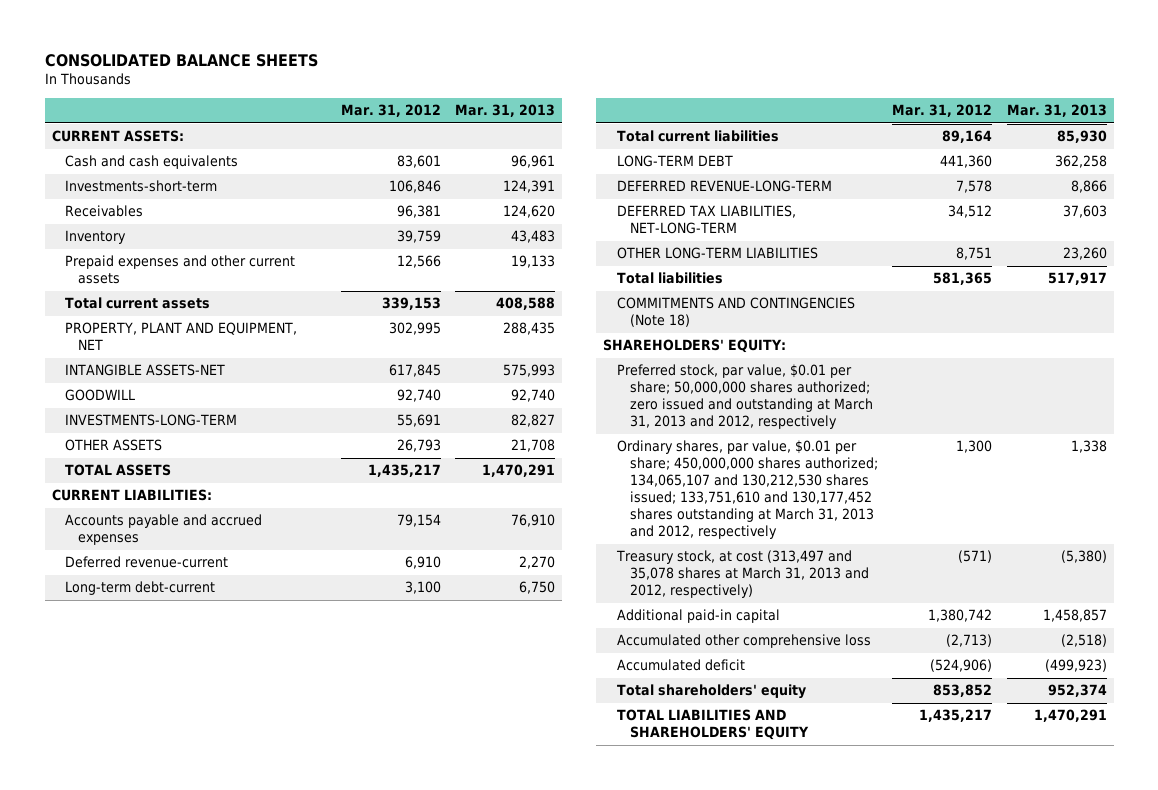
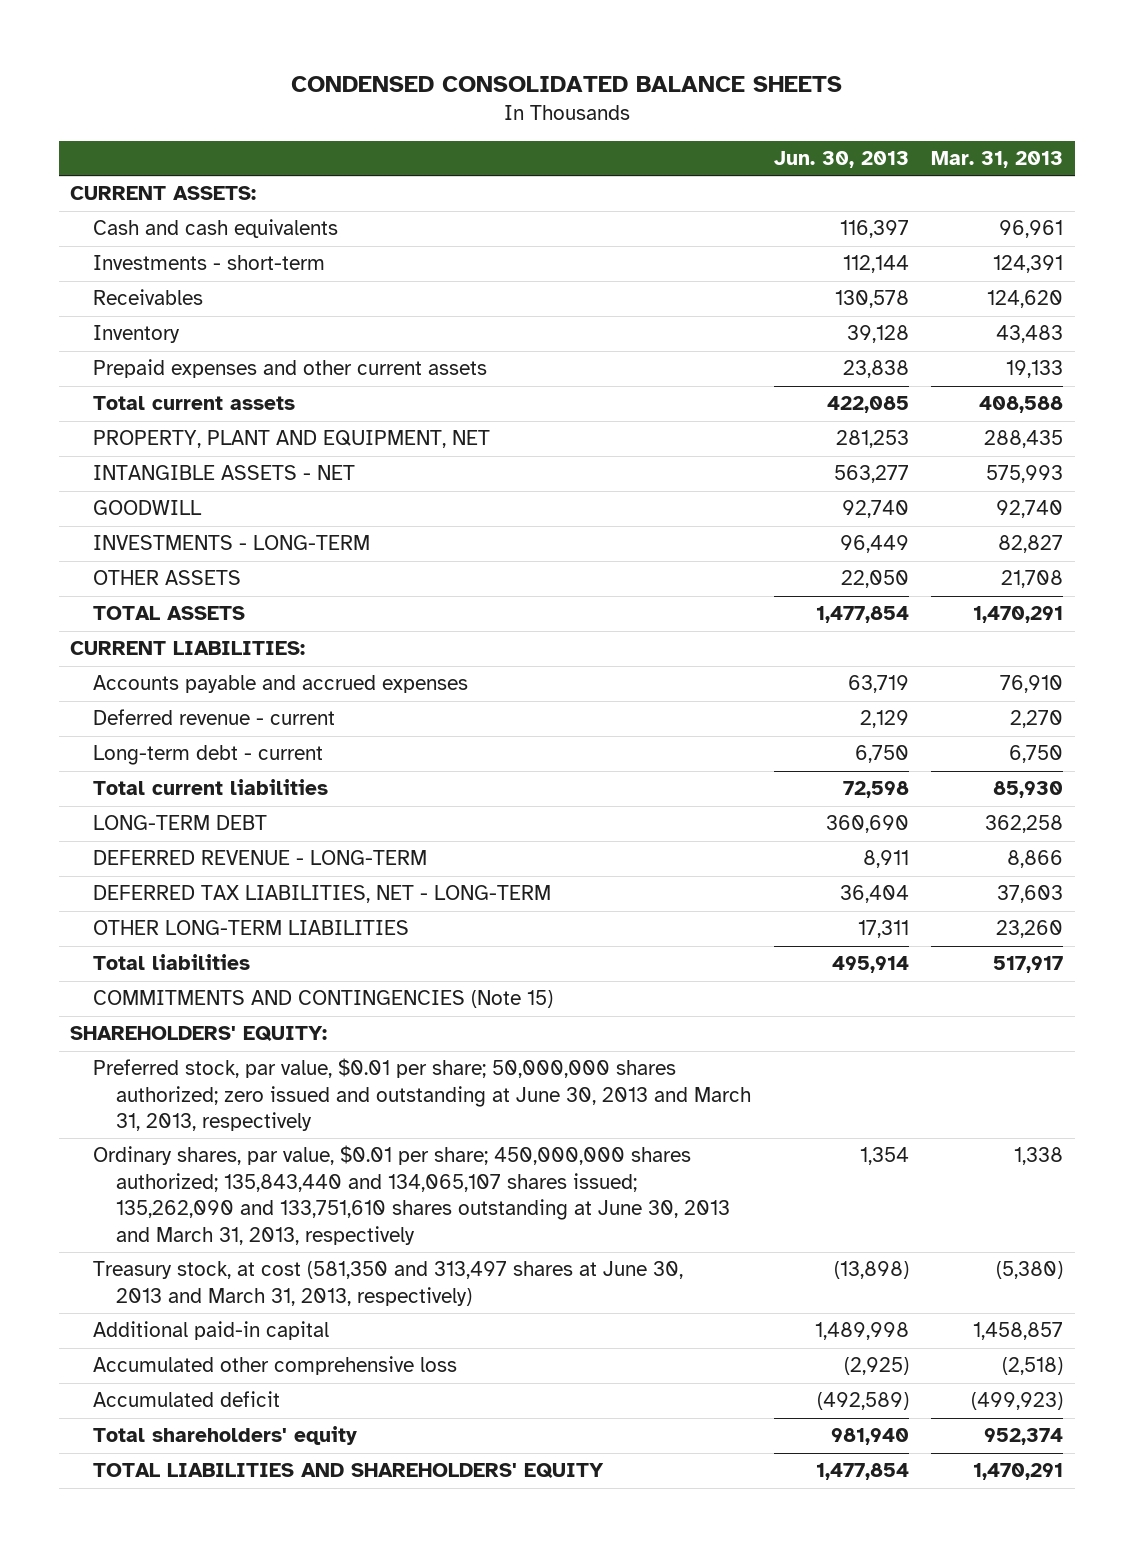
[44,53,318,67] CONSOLIDATED BALANCE SHEETS -> [290,75,842,92] CONDENSED CONSOLIDATED BALANCE SHEETS
[340,104,441,118] Mar. 31, 2012 -> none
none -> [773,151,909,169] Jun. 30, 2013
[65,180,218,193] Investments-short-term -> [93,255,326,271] Investments - short-term
[65,364,226,377] INTANGIBLE ASSETS-NET -> [93,465,356,481] INTANGIBLE ASSETS - NET
[65,414,238,427] INVESTMENTS-LONG-TERM -> [93,535,371,551] INVESTMENTS - LONG-TERM
[65,556,229,569] Deferred revenue-current -> [93,709,336,726] Deferred revenue - current
[65,581,216,596] Long-term debt-current -> [93,745,324,766] Long-term debt - current
[616,180,832,193] DEFERRED REVENUE-LONG-TERM -> [93,850,428,866] DEFERRED REVENUE - LONG-TERM
[616,205,796,235] DEFERRED TAX LIABILITIES, NET-LONG-TERM -> [93,885,552,904] DEFERRED TAX LIABILITIES, NET - LONG-TERM
[616,297,855,328] COMMITMENTS AND CONTINGENCIES (Note 18) -> [93,990,554,1009] COMMITMENTS AND CONTINGENCIES (Note 15)
[616,364,874,430] Preferred stock, par value, $0.01 per share; 50,000,000 shares authorized; zero issued and outstanding at March 31, 2013 and 2012, respectively -> [93,1058,752,1132] Preferred stock, par value, $0.01 per share; 50,000,000 shares authorized; zero issued and outstanding at June 30, 2013 and March 31, 2013, respectively
[616,440,879,540] Ordinary shares, par value, $0.01 per share; 450,000,000 shares authorized; 134,065,107 and 130,212,530 shares issued; 133,751,610 and 130,177,452 shares outstanding at March 31, 2013 and 2012, respectively -> [93,1145,731,1245] Ordinary shares, par value, $0.01 per share; 450,000,000 shares authorized; 135,843,440 and 134,065,107 shares issued; 135,262,090 and 133,751,610 shares outstanding at June 30, 2013 and March 31, 2013, respectively
[615,550,870,599] Treasury stock, at cost (313,497 and 35,078 shares at March 31, 2013 and 2012, respectively) -> [93,1261,684,1306] Treasury stock, at cost (581,350 and 313,497 shares at June 30, 2013 and March 31, 2013, respectively)

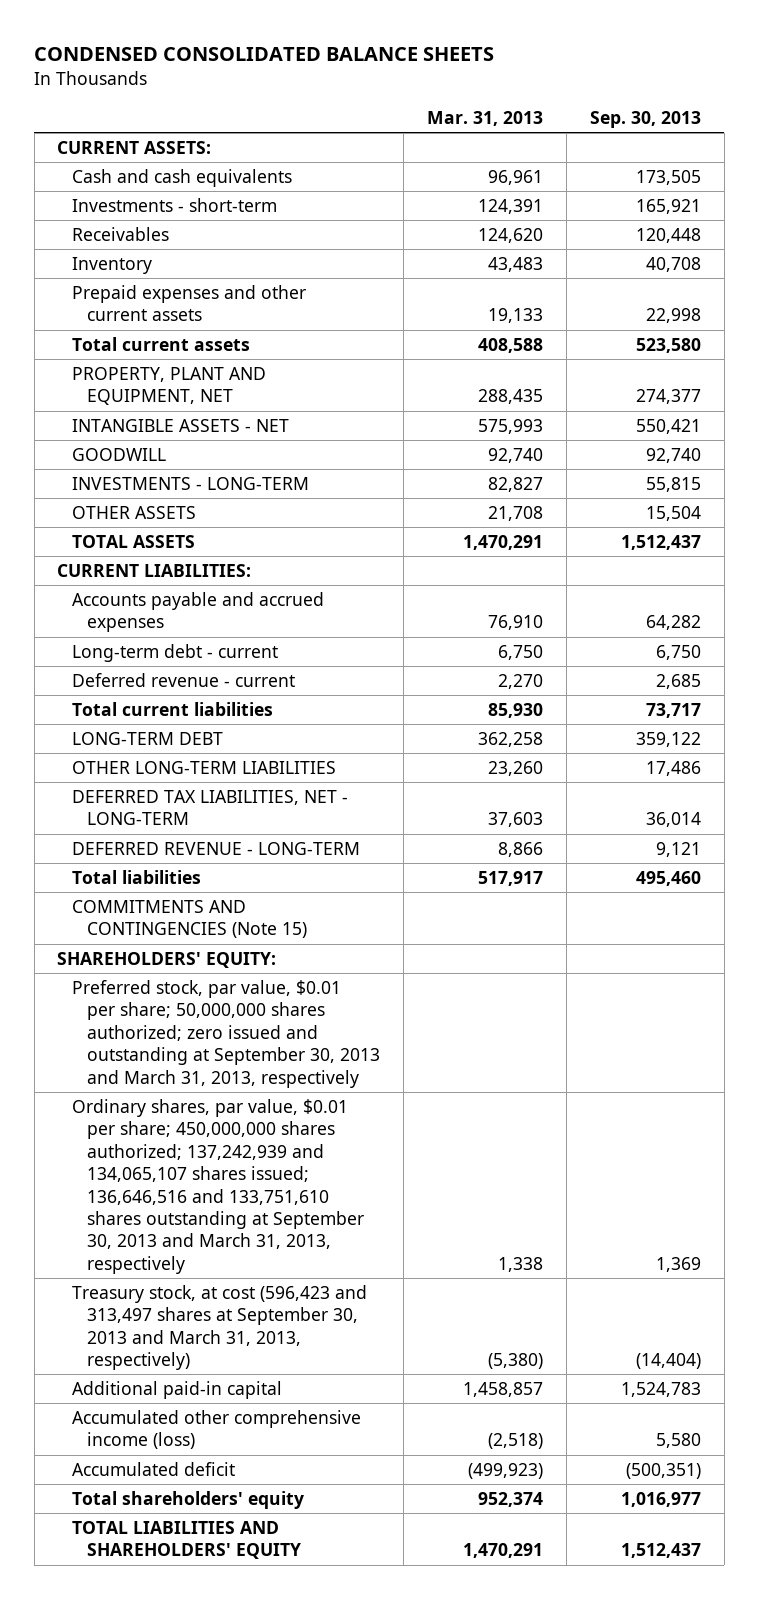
[773,151,909,169] Jun. 30, 2013 -> none
none -> [589,110,701,128] Sep. 30, 2013
[93,709,336,726] Deferred revenue - current -> [72,672,296,687] Deferred revenue - current
[93,885,552,904] DEFERRED TAX LIABILITIES, NET - LONG-TERM -> [72,789,349,826] DEFERRED TAX LIABILITIES, NET - LONG-TERM
[93,850,428,866] DEFERRED REVENUE - LONG-TERM -> [72,841,361,855] DEFERRED REVENUE - LONG-TERM
[93,1058,752,1132] Preferred stock, par value, $0.01 per share; 50,000,000 shares authorized; zero issued and outstanding at June 30, 2013 and March 31, 2013, respectively -> [72,979,381,1088] Preferred stock, par value, $0.01 per share; 50,000,000 shares authorized; zero issued and outstanding at September 30, 2013 and March 31, 2013, respectively
[93,1145,731,1245] Ordinary shares, par value, $0.01 per share; 450,000,000 shares authorized; 135,843,440 and 134,065,107 shares issued; 135,262,090 and 133,751,610 shares outstanding at June 30, 2013 and March 31, 2013, respectively -> [72,1098,365,1274] Ordinary shares, par value, $0.01 per share; 450,000,000 shares authorized; 137,242,939 and 134,065,107 shares issued; 136,646,516 and 133,751,610 shares outstanding at September 30, 2013 and March 31, 2013, respectively
[93,1261,684,1306] Treasury stock, at cost (581,350 and 313,497 shares at June 30, 2013 and March 31, 2013, respectively) -> [72,1284,368,1371] Treasury stock, at cost (596,423 and 313,497 shares at September 30, 2013 and March 31, 2013, respectively)
[93,1356,458,1376] Accumulated other comprehensive loss -> [72,1409,362,1450] Accumulated other comprehensive income (loss)

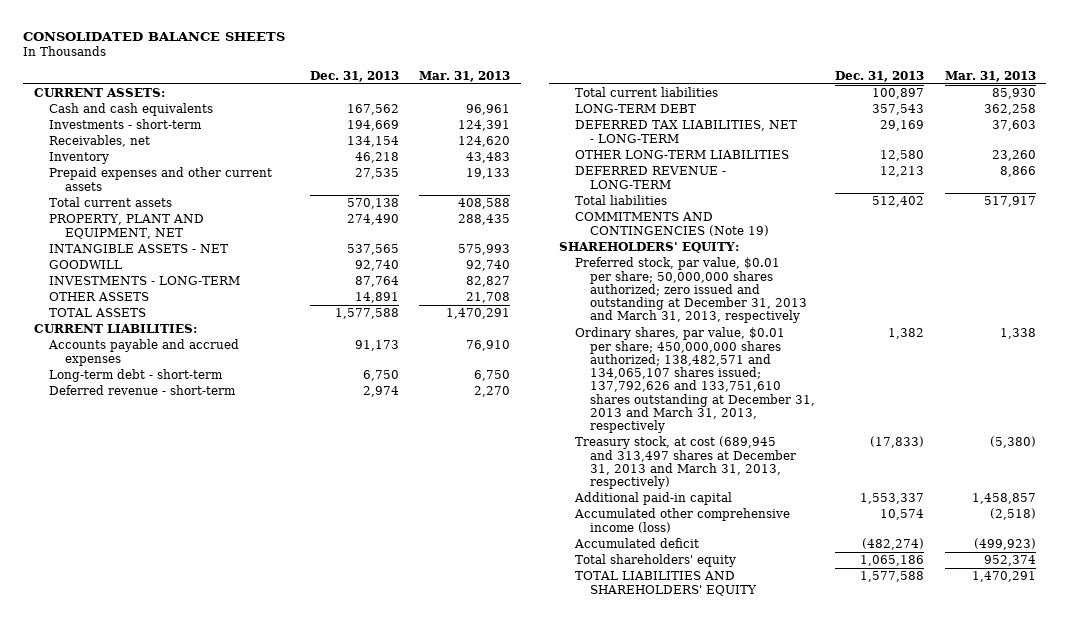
[34,47,495,62] CONDENSED CONSOLIDATED BALANCE SHEETS -> [23,31,286,41] CONSOLIDATED BALANCE SHEETS
[589,110,701,128] Sep. 30, 2013 -> none
none -> [310,70,400,82] Dec. 31, 2013
[72,226,170,241] Receivables -> [49,135,151,148] Receivables, net
[72,643,279,662] Long-term debt - current -> [49,369,224,383] Long-term debt - short-term
[72,672,296,687] Deferred revenue - current -> [49,385,237,396] Deferred revenue - short-term
[72,760,337,774] OTHER LONG-TERM LIABILITIES -> [574,150,789,160] OTHER LONG-TERM LIABILITIES
[72,899,308,939] COMMITMENTS AND CONTINGENCIES (Note 15) -> [574,212,770,236] COMMITMENTS AND CONTINGENCIES (Note 19)
[72,979,381,1088] Preferred stock, par value, $0.01 per share; 50,000,000 shares authorized; zero issued and outstanding at September 30, 2013 and March 31, 2013, respectively -> [574,257,808,324] Preferred stock, par value, $0.01 per share; 50,000,000 shares authorized; zero issued and outstanding at December 31, 2013 and March 31, 2013, respectively
[72,1098,365,1274] Ordinary shares, par value, $0.01 per share; 450,000,000 shares authorized; 137,242,939 and 134,065,107 shares issued; 136,646,516 and 133,751,610 shares outstanding at September 30, 2013 and March 31, 2013, respectively -> [574,327,816,434] Ordinary shares, par value, $0.01 per share; 450,000,000 shares authorized; 138,482,571 and 134,065,107 shares issued; 137,792,626 and 133,751,610 shares outstanding at December 31, 2013 and March 31, 2013, respectively
[72,1284,368,1371] Treasury stock, at cost (596,423 and 313,497 shares at September 30, 2013 and March 31, 2013, respectively) -> [574,436,797,490] Treasury stock, at cost (689,945 and 313,497 shares at December 31, 2013 and March 31, 2013, respectively)

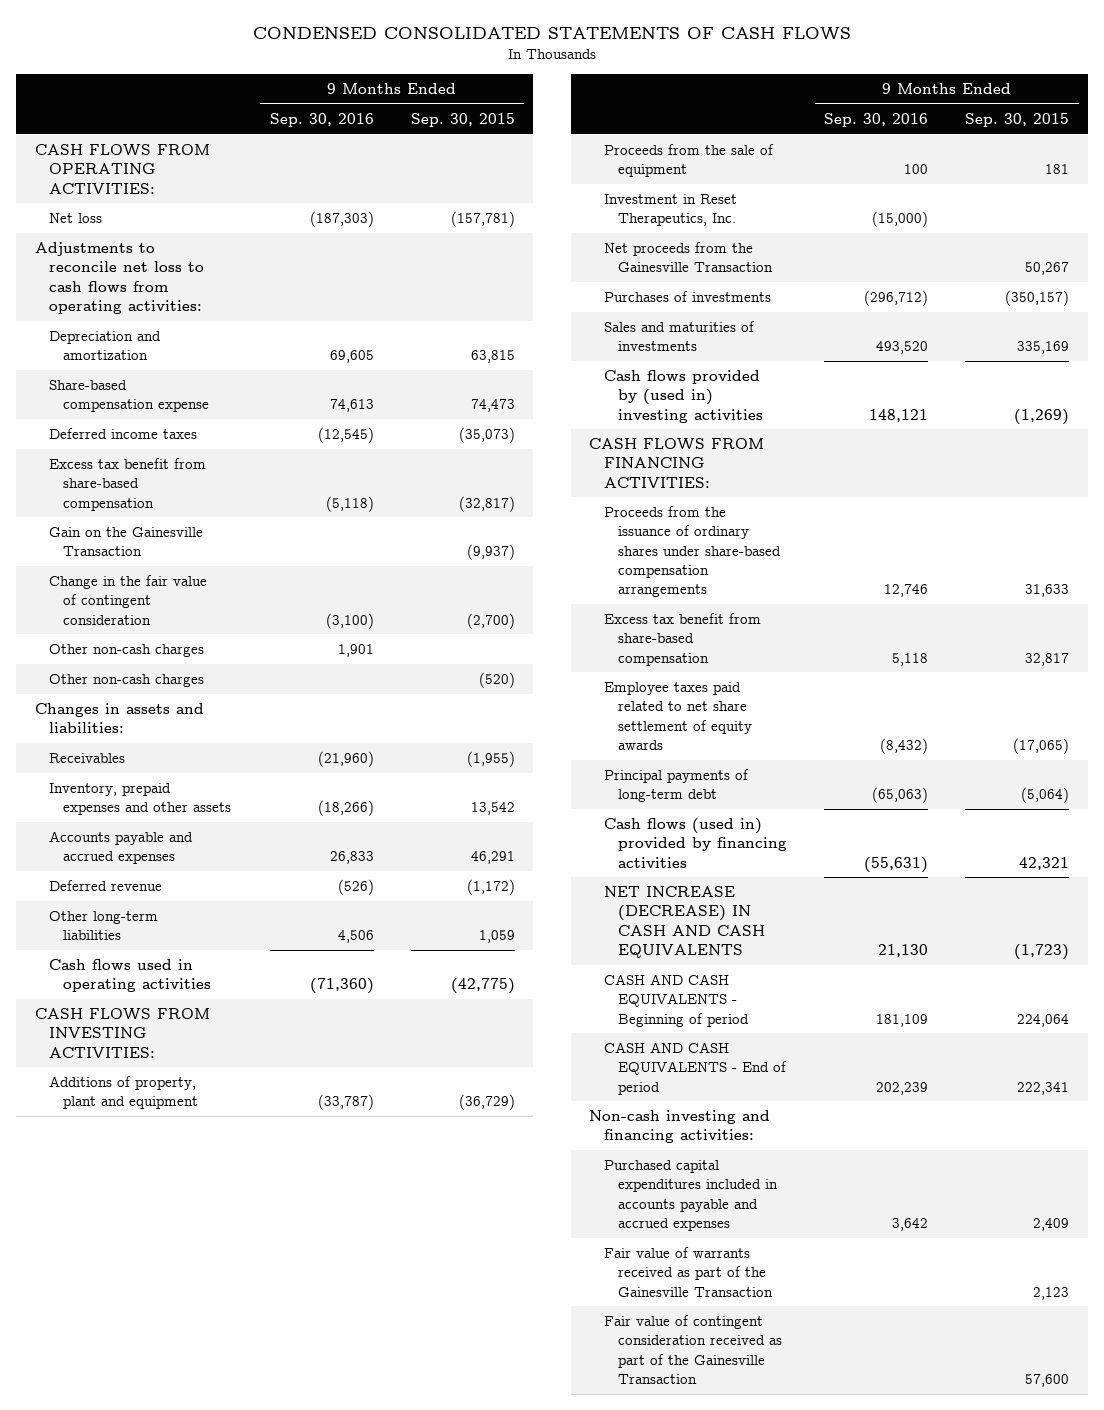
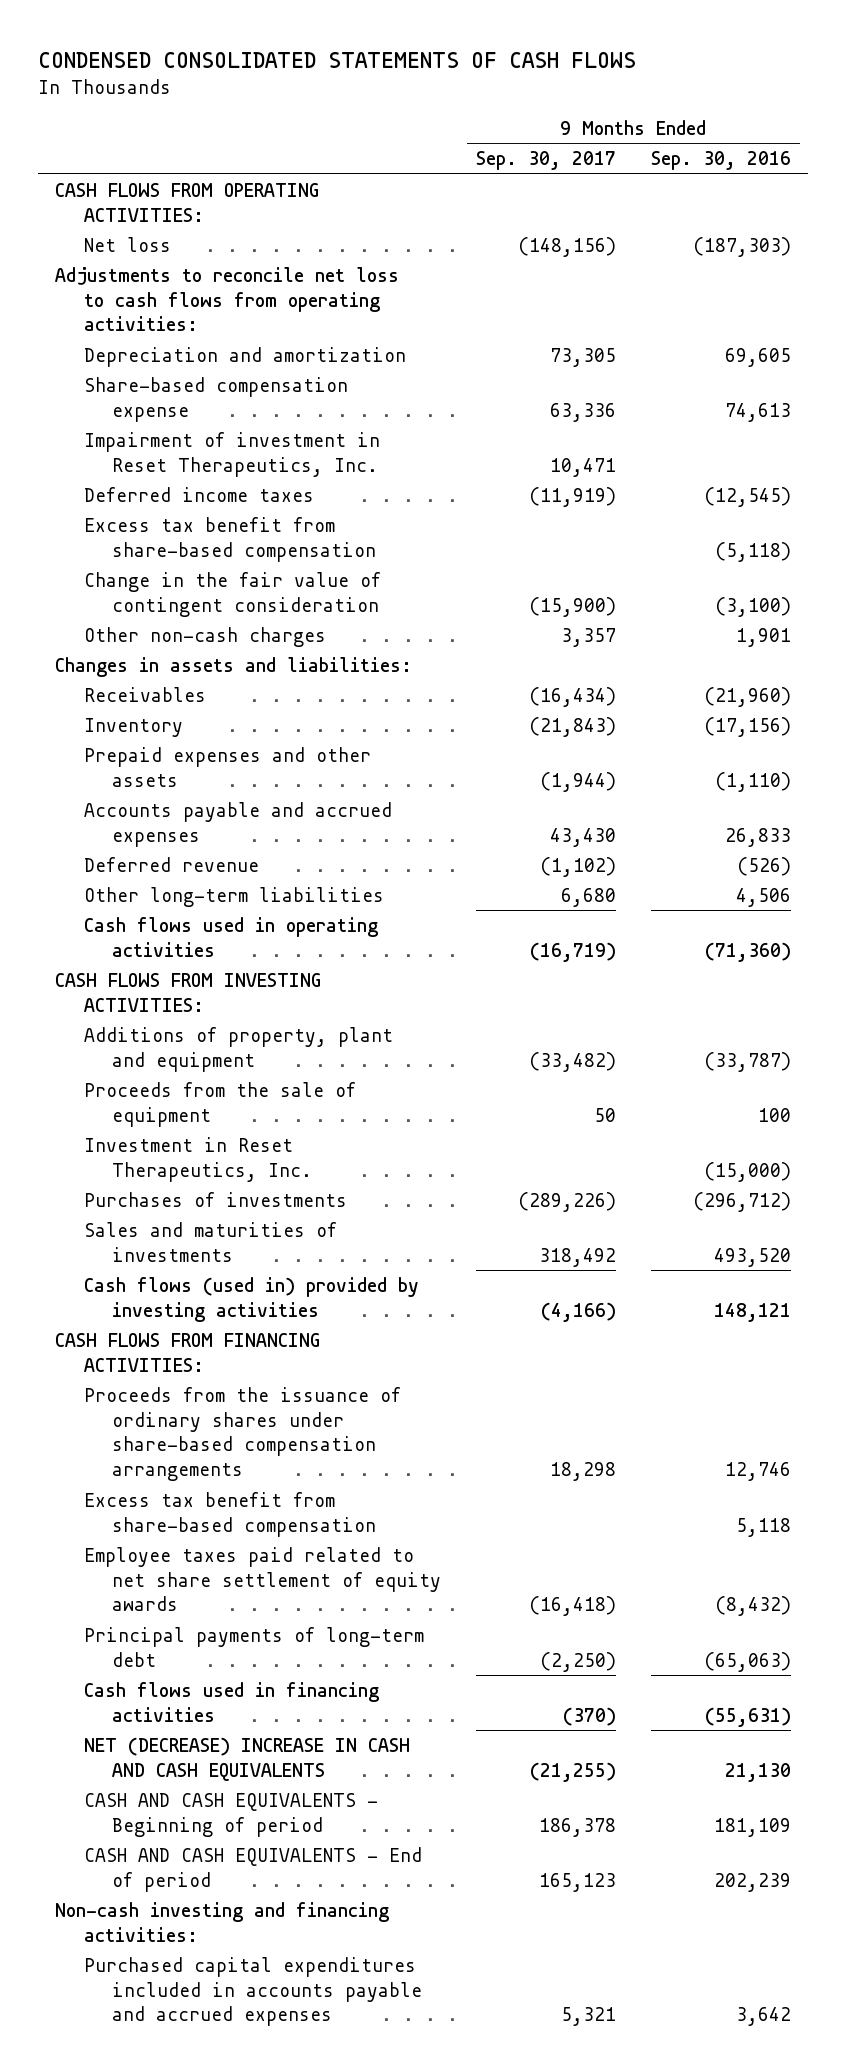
[410,112,515,127] Sep. 30, 2015 -> none
none -> [475,150,616,170] Sep. 30, 2017
none -> [83,431,380,477] Impairment of investment in Reset Therapeutics, Inc.
[49,526,204,557] Gain on the Gainesville Transaction -> none
[49,673,205,687] Other non-cash charges -> none
none -> [83,717,183,737] Inventory
[49,782,232,816] Inventory, prepaid expenses and other assets -> [83,746,371,787] Prepaid expenses and other assets
[317,800,374,817] (18,266) -> [714,771,791,792] (1,110)
[603,241,773,273] Net proceeds from the Gainesville Transaction -> none
[603,369,763,423] Cash flows provided by (used in) investing activities -> [83,1276,419,1322] Cash flows (used in) provided by investing activities
[603,817,787,868] Cash flows (used in) provided by financing activities -> [83,1681,379,1722] Cash flows used in financing activities
[603,885,765,958] NET INCREASE (DECREASE) IN CASH AND CASH EQUIVALENTS -> [83,1736,410,1781] NET (DECREASE) INCREASE IN CASH AND CASH EQUIVALENTS
[603,1246,773,1297] Fair value of warrants received as part of the Gainesville Transaction -> none
[603,1314,782,1384] Fair value of contingent consideration received as part of the Gainesville Transaction -> none

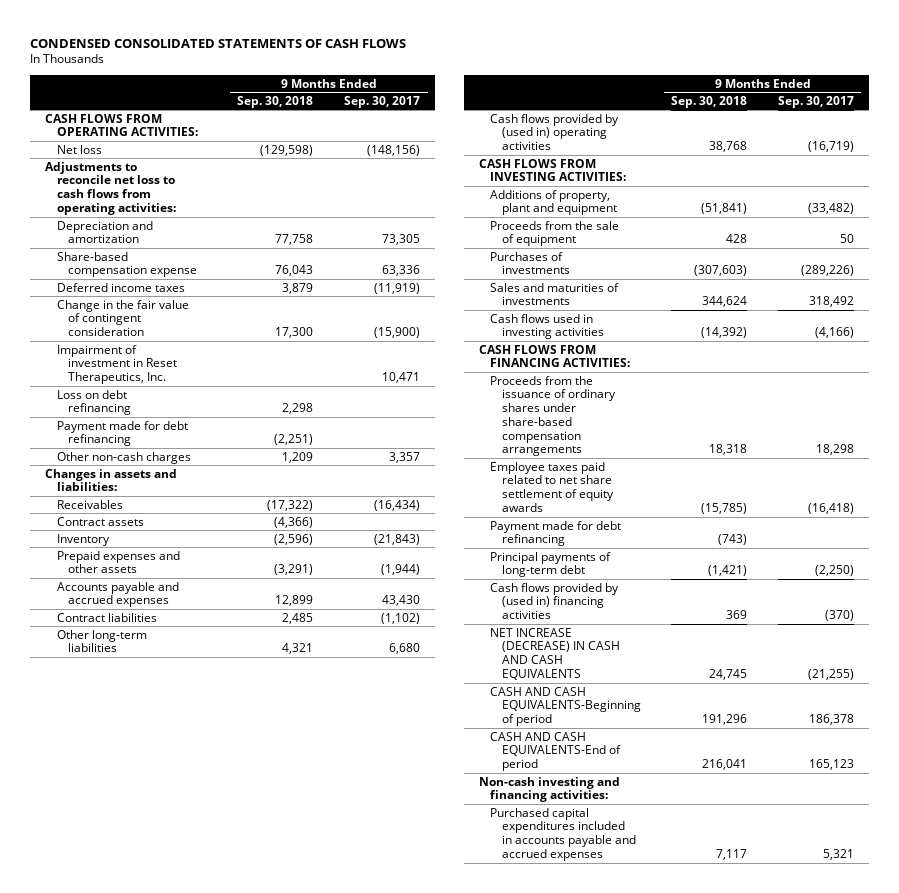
[650,150,791,170] Sep. 30, 2016 -> none
none -> [237,95,314,108] Sep. 30, 2018
[83,516,376,562] Excess tax benefit from share-based compensation -> none
[83,431,380,477] Impairment of investment in Reset Therapeutics, Inc. -> [56,344,177,385] Impairment of investment in Reset Therapeutics, Inc.
none -> [56,389,131,416] Loss on debt refinancing
none -> [56,420,188,447] Payment made for debt refinancing
none -> [56,516,144,526] Contract assets
[83,856,259,872] Deferred revenue -> [56,612,157,622] Contract liabilities
[83,916,378,957] Cash flows used in operating activities -> [490,113,620,151] Cash flows provided by (used in) operating activities
[83,1136,312,1182] Investment in Reset Therapeutics, Inc. -> none
[83,1276,419,1322] Cash flows (used in) provided by investing activities -> [490,313,604,340] Cash flows used in investing activities
[83,1491,376,1537] Excess tax benefit from share-based compensation -> none
none -> [490,520,622,547] Payment made for debt refinancing
[83,1681,379,1722] Cash flows used in financing activities -> [490,582,620,620] Cash flows provided by (used in) financing activities
[83,1736,410,1781] NET (DECREASE) INCREASE IN CASH AND CASH EQUIVALENTS -> [490,627,620,680] NET INCREASE (DECREASE) IN CASH AND CASH EQUIVALENTS
[83,1792,378,1837] CASH AND CASH EQUIVALENTS - Beginning of period -> [490,686,641,727] CASH AND CASH EQUIVALENTS-Beginning of period
[83,1846,422,1892] CASH AND CASH EQUIVALENTS - End of period -> [490,731,621,772] CASH AND CASH EQUIVALENTS-End of period

